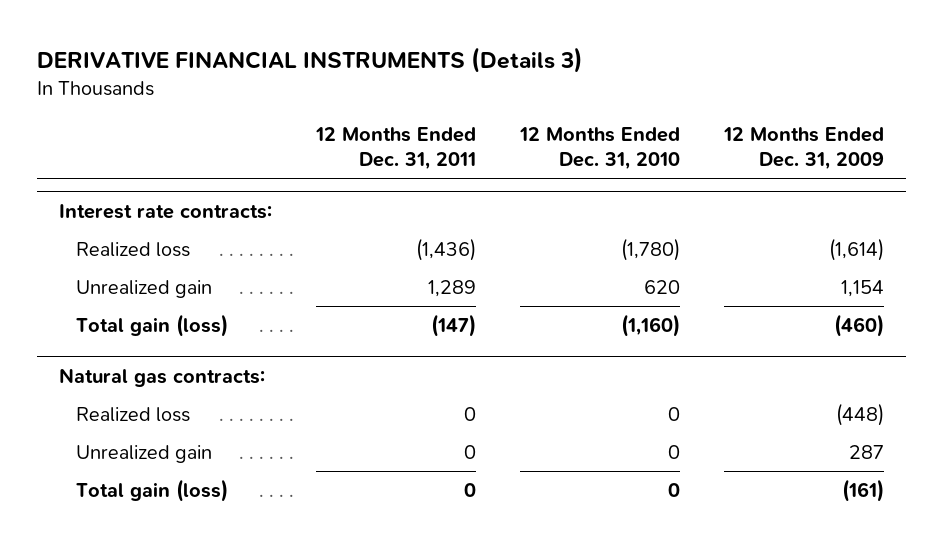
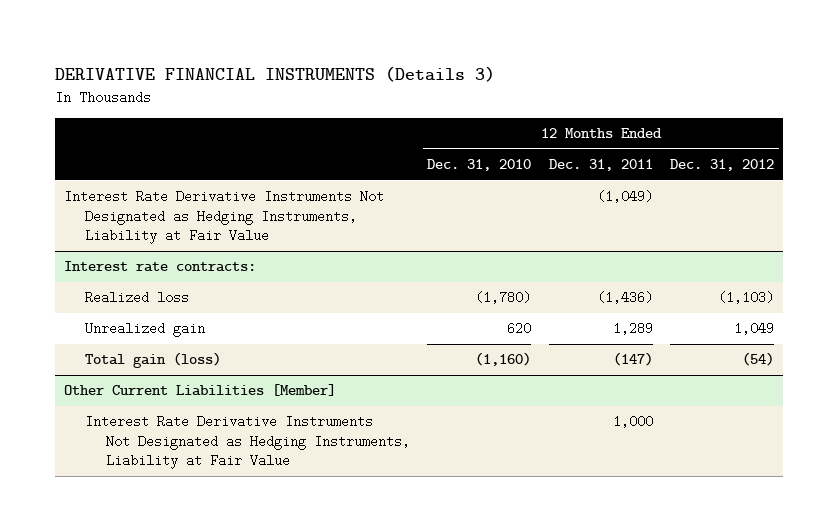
[723,126,885,170] 12 Months Ended Dec. 31, 2009 -> none
none -> [670,159,775,172] Dec. 31, 2012
none -> [63,190,384,245] Interest Rate Derivative Instruments Not Designated as Hedging Instruments, Liability at Fair Value
[59,367,266,387] Natural gas contracts: -> none
[76,406,191,422] Realized loss -> none
[76,444,213,463] Unrealized gain -> none
[76,478,229,502] Total gain (loss) -> none
none -> [63,384,336,397] Other Current Liabilities [Member]
none -> [84,415,410,470] Interest Rate Derivative Instruments Not Designated as Hedging Instruments, Liability at Fair Value

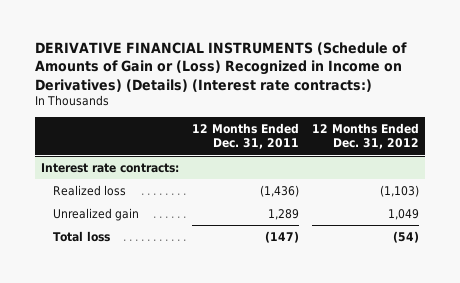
[55,66,496,83] DERIVATIVE FINANCIAL INSTRUMENTS (Details 3) -> [34,42,407,92] DERIVATIVE FINANCIAL INSTRUMENTS (Schedule of Amounts of Gain or (Loss) Recognized in Income on Derivatives) (Details) (Interest rate contracts:)
[427,159,532,172] Dec. 31, 2010 -> none
[63,190,384,245] Interest Rate Derivative Instruments Not Designated as Hedging Instruments, Liability at Fair Value -> none
[63,384,336,397] Other Current Liabilities [Member] -> none
[84,415,410,470] Interest Rate Derivative Instruments Not Designated as Hedging Instruments, Liability at Fair Value -> none
[84,352,221,369] Total gain (loss) -> [53,230,111,242] Total loss

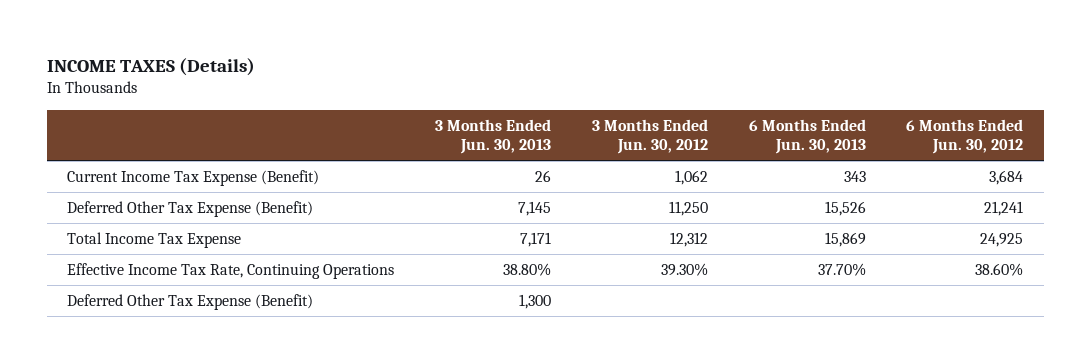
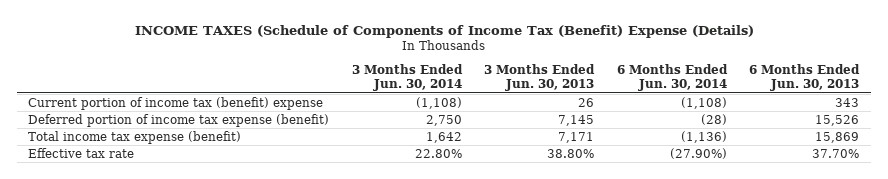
[46,57,255,76] INCOME TAXES (Details) -> [134,24,754,38] INCOME TAXES (Schedule of Components of Income Tax (Benefit) Expense (Details)
[591,118,708,154] 3 Months Ended Jun. 30, 2012 -> none
[906,118,1024,154] 6 Months Ended Jun. 30, 2012 -> none
none -> [351,63,463,92] 3 Months Ended Jun. 30, 2014
none -> [616,63,728,92] 6 Months Ended Jun. 30, 2014
[67,294,314,311] Deferred Other Tax Expense (Benefit) -> none
[67,170,320,187] Current Income Tax Expense (Benefit) -> [28,96,324,110] Current portion of income tax (benefit) expense
[67,201,314,218] Deferred Other Tax Expense (Benefit) -> [28,113,330,127] Deferred portion of income tax expense (benefit)
[67,232,242,249] Total Income Tax Expense -> [28,130,242,144] Total income tax expense (benefit)
[67,263,395,280] Effective Income Tax Rate, Continuing Operations -> [28,147,135,158] Effective tax rate

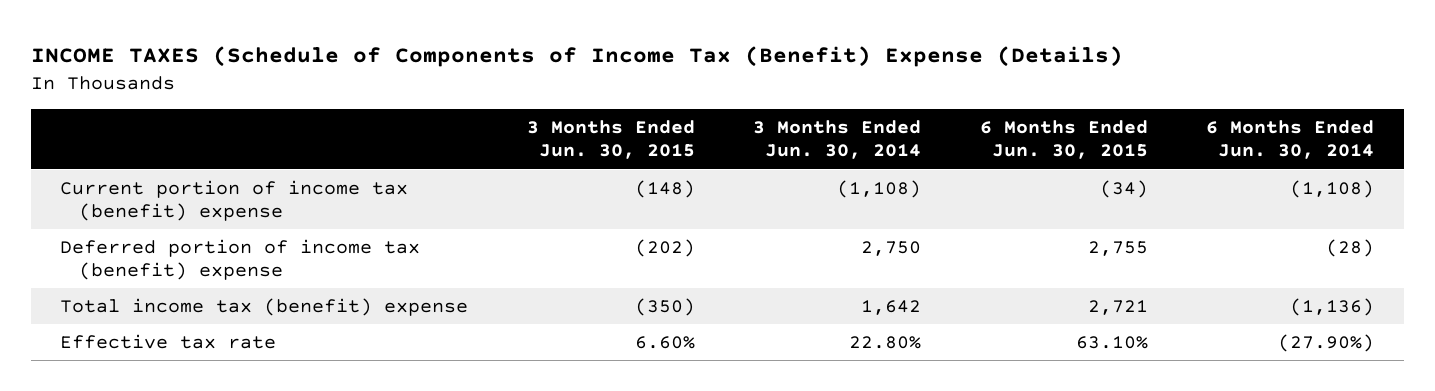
[484,63,596,92] 3 Months Ended Jun. 30, 2013 -> none
[749,63,861,92] 6 Months Ended Jun. 30, 2013 -> none
none -> [526,120,695,160] 3 Months Ended Jun. 30, 2015
none -> [979,120,1148,160] 6 Months Ended Jun. 30, 2015
[28,113,330,127] Deferred portion of income tax expense (benefit) -> [60,238,421,281] Deferred portion of income tax (benefit) expense
[28,130,242,144] Total income tax expense (benefit) -> [60,297,469,316] Total income tax (benefit) expense

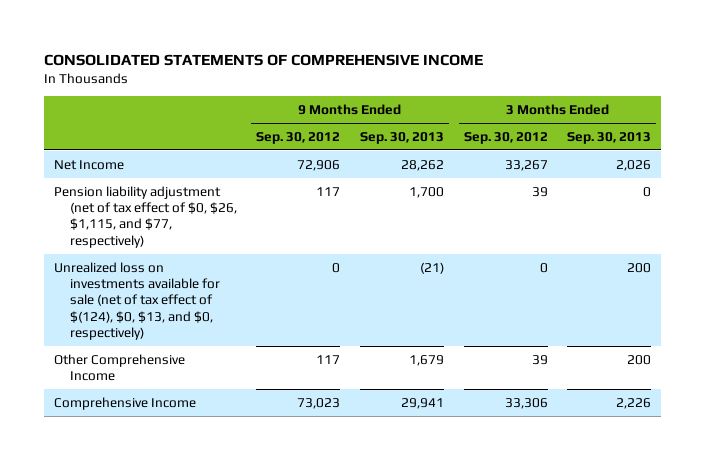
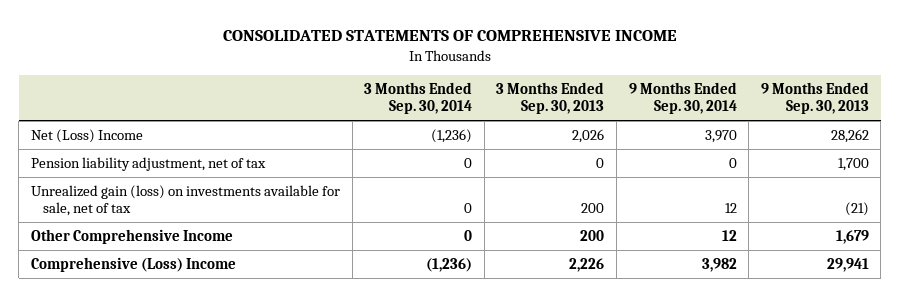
[256,131,341,144] Sep. 30, 2012 -> none
[463,131,548,144] Sep. 30, 2012 -> none
none -> [364,81,473,115] 3 Months Ended Sep. 30, 2014
none -> [628,81,737,115] 9 Months Ended Sep. 30, 2014
[54,159,125,170] Net Income -> [30,128,143,143] Net (Loss) Income
[54,185,237,248] Pension liability adjustment (net of tax effect of $0, $26, $1,115, and $77, respectively) -> [30,156,266,171] Pension liability adjustment, net of tax
[54,261,220,340] Unrealized loss on investments available for sale (net of tax effect of $(124), $0, $13, and $0, respectively) -> [30,184,340,217] Unrealized gain (loss) on investments available for sale, net of tax
[54,396,197,410] Comprehensive Income -> [30,256,236,272] Comprehensive (Loss) Income

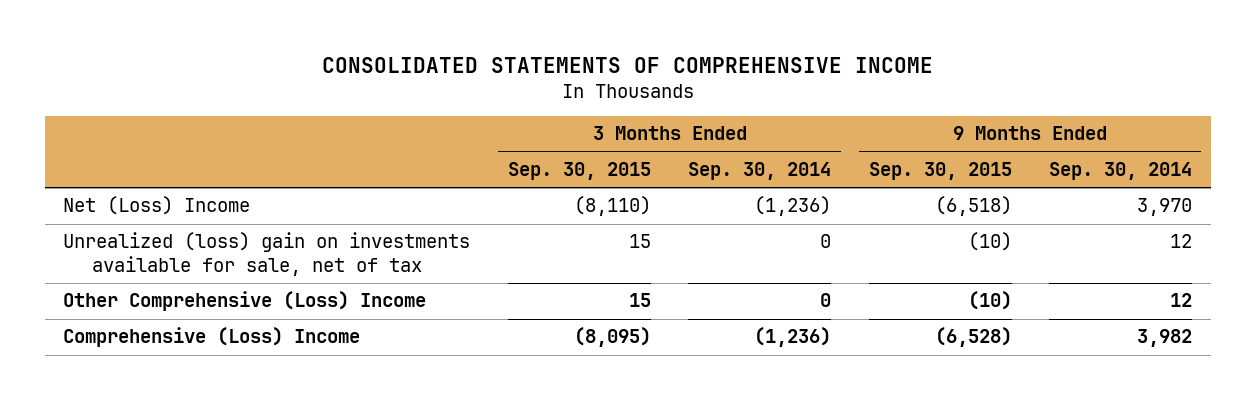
[496,81,605,115] 3 Months Ended Sep. 30, 2013 -> none
[760,81,869,115] 9 Months Ended Sep. 30, 2013 -> none
none -> [507,161,651,180] Sep. 30, 2015
none -> [868,161,1012,180] Sep. 30, 2015
[30,156,266,171] Pension liability adjustment, net of tax -> none
[30,184,340,217] Unrealized gain (loss) on investments available for sale, net of tax -> [63,232,471,276] Unrealized (loss) gain on investments available for sale, net of tax
[30,228,233,244] Other Comprehensive Income -> [63,291,427,312] Other Comprehensive (Loss) Income

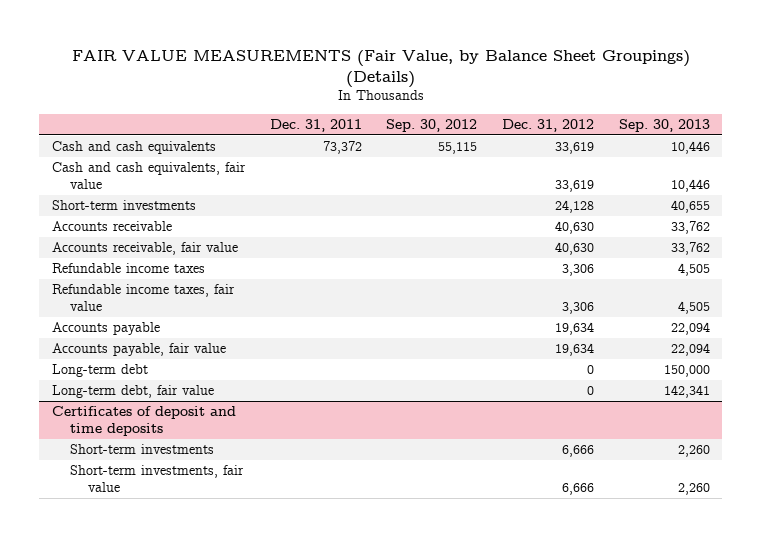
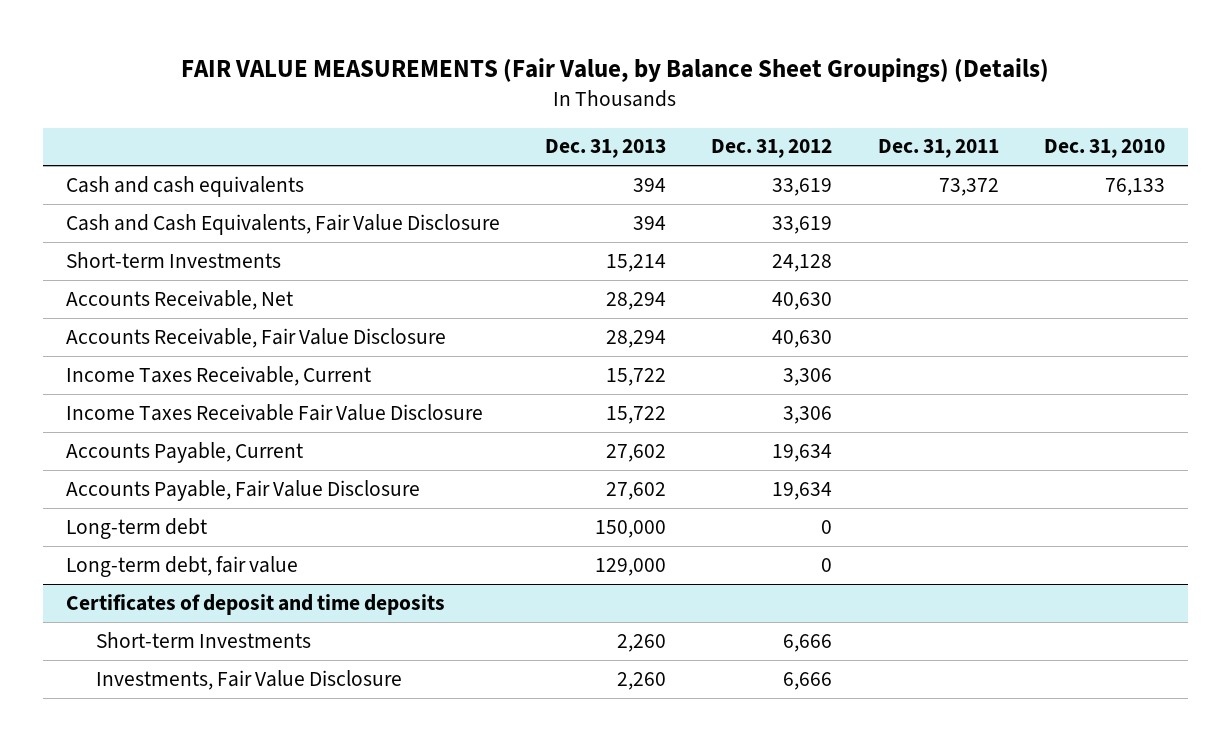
[386,119,478,133] Sep. 30, 2012 -> none
[618,119,710,133] Sep. 30, 2013 -> none
none -> [545,139,667,159] Dec. 31, 2013
none -> [1044,139,1166,159] Dec. 31, 2010
[51,162,246,190] Cash and cash equivalents, fair value -> [65,213,500,235] Cash and Cash Equivalents, Fair Value Disclosure
[51,200,196,211] Short-term investments -> [65,251,281,268] Short-term Investments
[51,221,172,232] Accounts receivable -> [65,289,293,310] Accounts Receivable, Net
[51,242,238,256] Accounts receivable, fair value -> [65,327,446,348] Accounts Receivable, Fair Value Disclosure
[51,263,205,274] Refundable income taxes -> [65,365,371,386] Income Taxes Receivable, Current
[51,284,235,312] Refundable income taxes, fair value -> [65,403,483,421] Income Taxes Receivable Fair Value Disclosure
[51,322,160,336] Accounts payable -> [65,441,303,463] Accounts Payable, Current
[51,343,226,357] Accounts payable, fair value -> [65,479,420,501] Accounts Payable, Fair Value Disclosure
[69,444,214,455] Short-term investments -> [95,631,311,648] Short-term Investments
[69,465,244,493] Short-term investments, fair value -> [95,669,402,690] Investments, Fair Value Disclosure

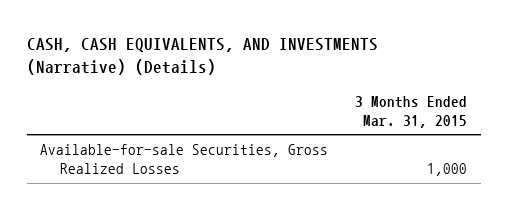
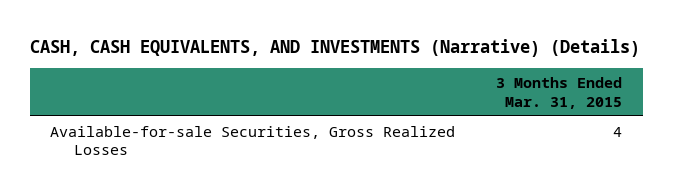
[427,162,468,176] 1,000 -> [613,126,623,137] 4

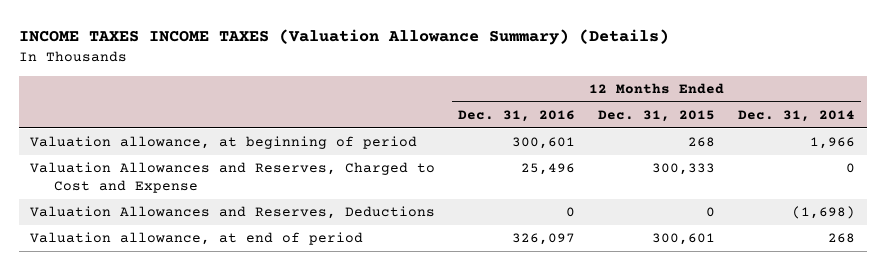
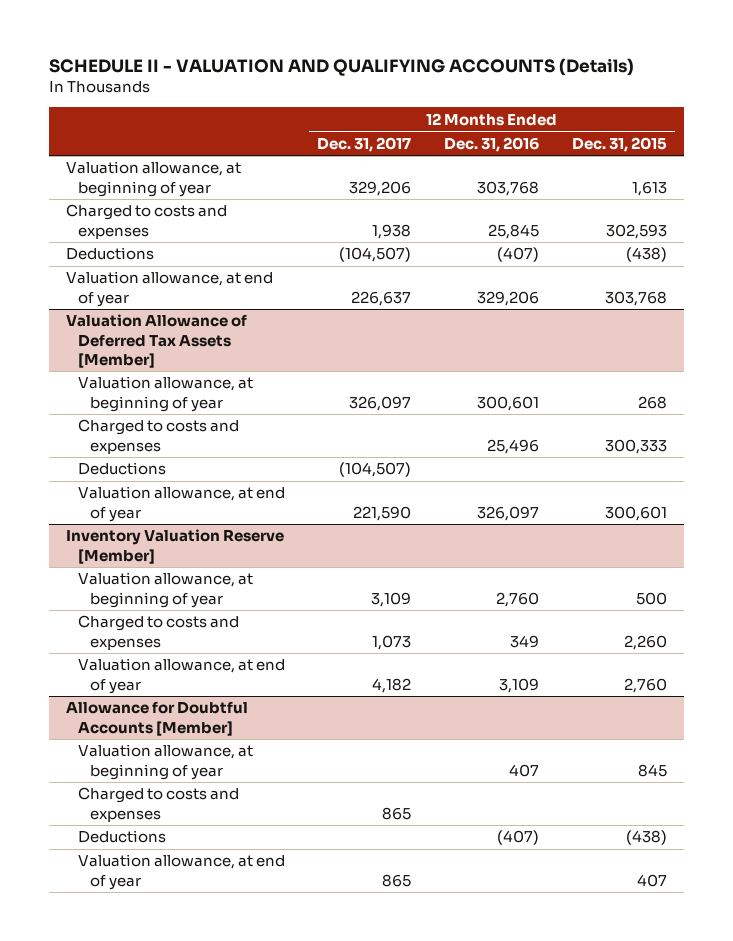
[18,29,669,46] INCOME TAXES INCOME TAXES (Valuation Allowance Summary) (Details) -> [49,58,635,77] SCHEDULE II - VALUATION AND QUALIFYING ACCOUNTS (Details)
[738,110,856,123] Dec. 31, 2014 -> none
none -> [317,136,412,152] Dec. 31, 2017
[30,136,418,150] Valuation allowance, at beginning of period -> [65,161,241,197] Valuation allowance, at beginning of year
[512,137,576,150] 300,601 -> [477,180,540,196] 303,768
[688,137,716,148] 268 -> [632,180,668,196] 1,613
[30,162,436,193] Valuation Allowances and Reserves, Charged to Cost and Expense -> [65,204,227,239] Charged to costs and expenses
[521,163,576,176] 25,496 -> [488,223,540,239] 25,845
[652,163,716,176] 300,333 -> [606,223,668,239] 302,593
[30,206,436,220] Valuation Allowances and Reserves, Deductions -> [65,247,154,261] Deductions
[566,207,576,218] 0 -> [497,247,540,263] (407)
[706,207,716,218] 0 -> [626,247,668,263] (438)
[30,232,364,246] Valuation allowance, at end of period -> [65,271,273,307] Valuation allowance, at end of year
[512,233,576,246] 326,097 -> [477,290,540,306] 329,206
[652,233,716,246] 300,601 -> [605,290,668,306] 303,768
none -> [65,314,247,368] Valuation Allowance of Deferred Tax Assets [Member]
none -> [77,376,253,412] Valuation allowance, at beginning of year
none -> [77,419,239,454] Charged to costs and expenses
none -> [77,462,166,476] Deductions
none -> [77,486,285,522] Valuation allowance, at end of year
none -> [65,529,284,564] Inventory Valuation Reserve [Member]
none -> [77,572,253,608] Valuation allowance, at beginning of year
none -> [77,615,239,650] Charged to costs and expenses
none -> [77,658,285,694] Valuation allowance, at end of year
none -> [65,701,248,736] Allowance for Doubtful Accounts [Member]
none -> [77,744,253,780] Valuation allowance, at beginning of year
none -> [77,787,239,822] Charged to costs and expenses
none -> [77,830,166,844] Deductions
none -> [77,854,285,890] Valuation allowance, at end of year

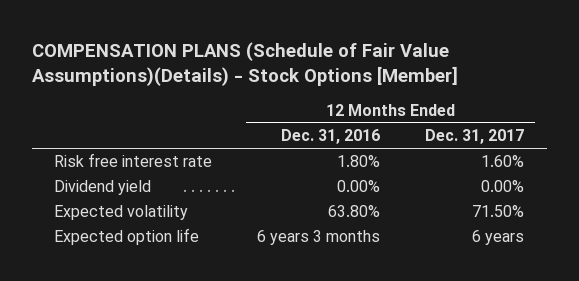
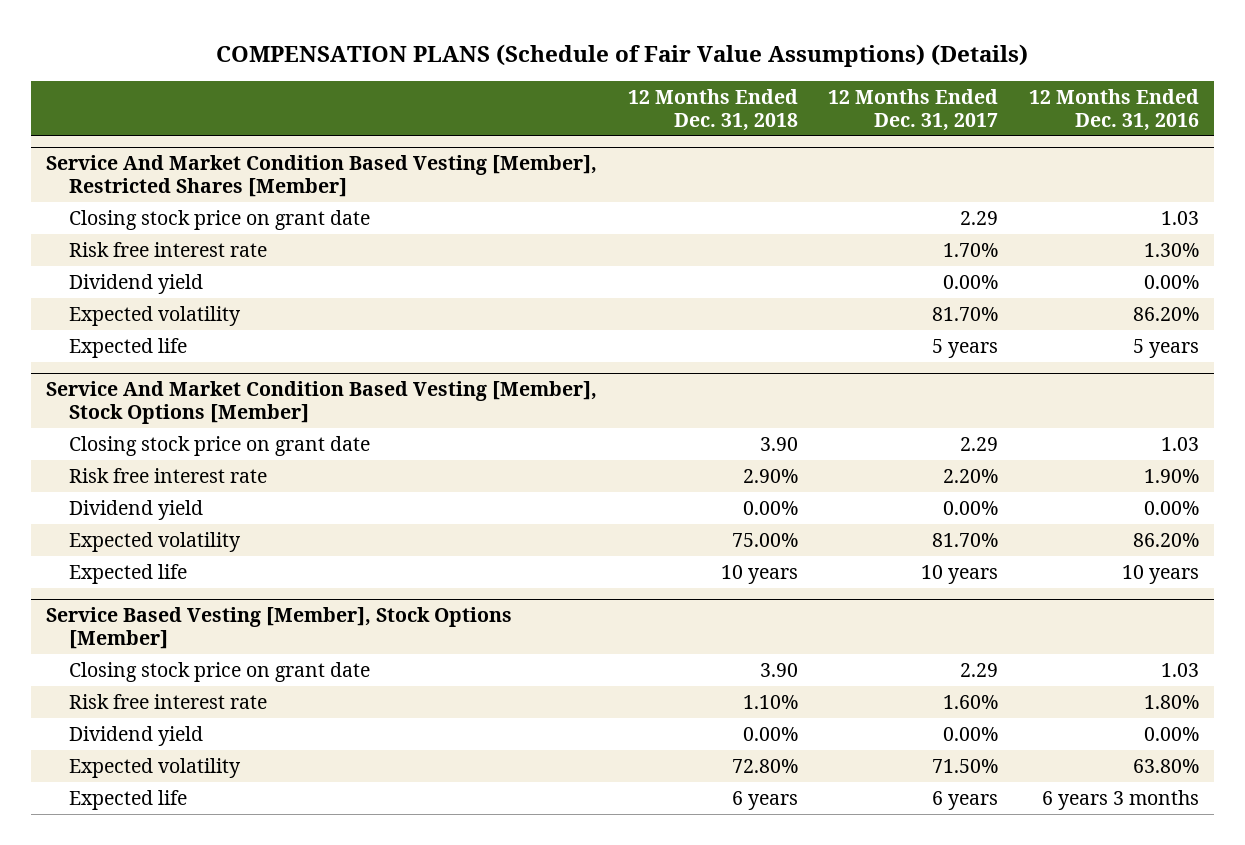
[32,41,459,86] COMPENSATION PLANS (Schedule of Fair Value Assumptions)(Details) - Stock Options [Member] -> [216,43,1029,67] COMPENSATION PLANS (Schedule of Fair Value Assumptions) (Details)
none -> [627,89,798,131] 12 Months Ended Dec. 31, 2018
none -> [46,155,598,197] Service And Market Condition Based Vesting [Member], Restricted Shares [Member]
none -> [69,209,371,230] Closing stock price on grant date
none -> [69,241,268,257] Risk free interest rate
none -> [69,273,204,294] Dividend yield
none -> [69,305,242,326] Expected volatility
none -> [69,337,188,358] Expected life
none -> [46,381,598,424] Service And Market Condition Based Vesting [Member], Stock Options [Member]
none -> [69,435,371,456] Closing stock price on grant date
none -> [69,467,268,483] Risk free interest rate
none -> [69,499,204,520] Dividend yield
none -> [69,531,242,552] Expected volatility
none -> [69,563,188,584] Expected life
none -> [46,607,513,649] Service Based Vesting [Member], Stock Options [Member]
none -> [69,661,371,682] Closing stock price on grant date
[54,228,200,246] Expected option life -> [69,789,188,810] Expected life

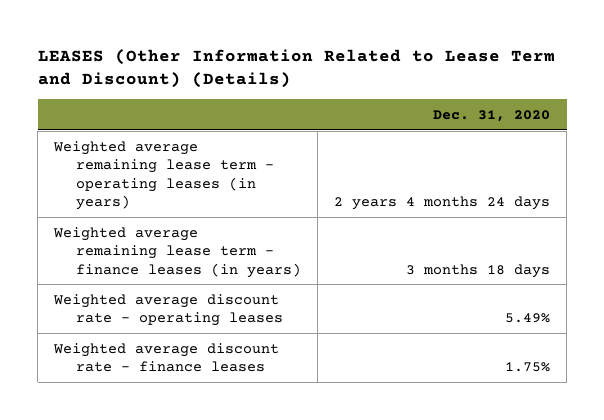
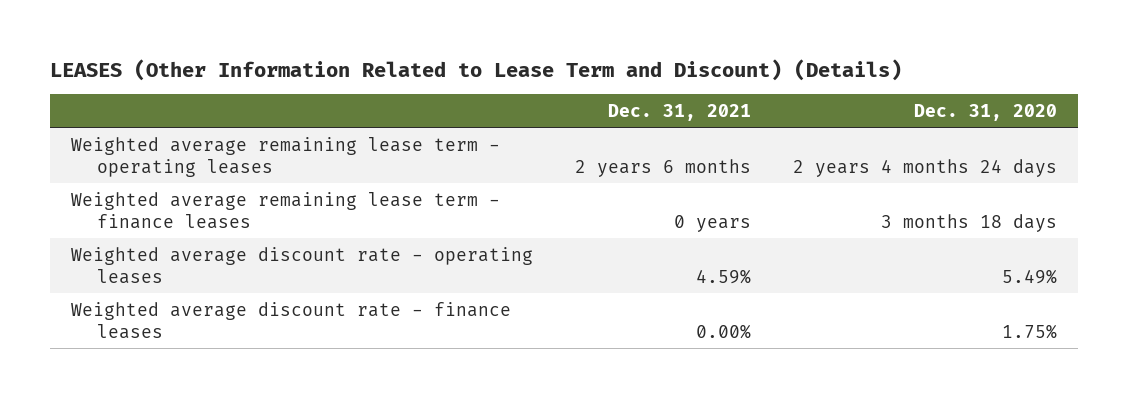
none -> [607,103,751,121] Dec. 31, 2021
[53,140,274,210] Weighted average remaining lease term - operating leases (in years) -> [70,136,500,177] Weighted average remaining lease term - operating leases
[53,226,301,278] Weighted average remaining lease term - finance leases (in years) -> [70,191,500,229] Weighted average remaining lease term - finance leases

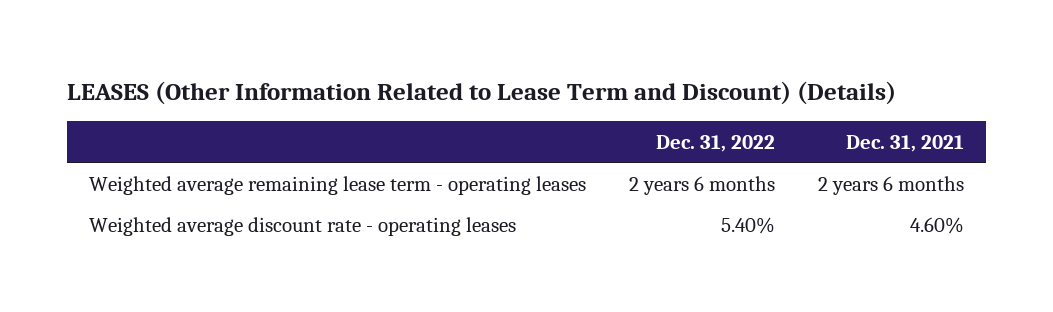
[913,103,1057,121] Dec. 31, 2020 -> none
none -> [656,134,776,152] Dec. 31, 2022
[70,191,500,229] Weighted average remaining lease term - finance leases -> none
[70,301,511,339] Weighted average discount rate - finance leases -> none
[695,268,751,284] 4.59% -> [910,216,965,234] 4.60%

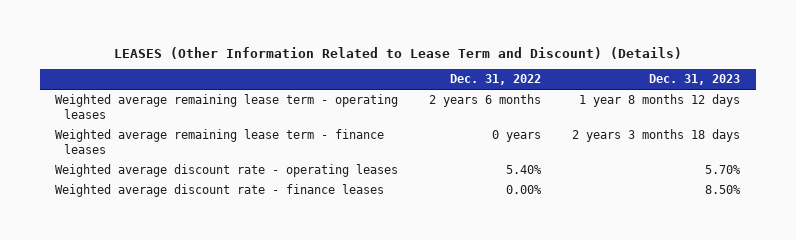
[846,134,965,152] Dec. 31, 2021 -> none
none -> [649,74,741,86] Dec. 31, 2023
none -> [55,129,385,155] Weighted average remaining lease term - finance leases
none -> [55,184,385,198] Weighted average discount rate - finance leases

